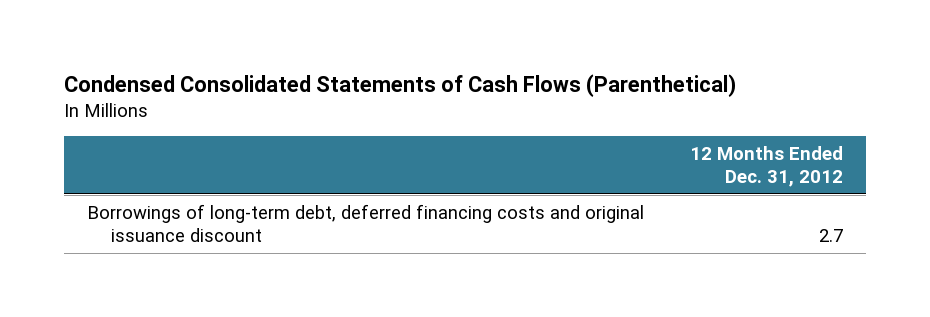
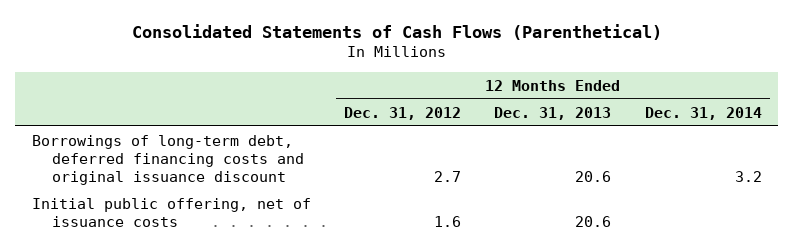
[63,74,736,98] Condensed Consolidated Statements of Cash Flows (Parenthetical) -> [131,23,662,40] Consolidated Statements of Cash Flows (Parenthetical)
none -> [494,106,612,120] Dec. 31, 2013
none -> [644,106,762,120] Dec. 31, 2014
none -> [32,197,312,227] Initial public offering, net of issuance costs

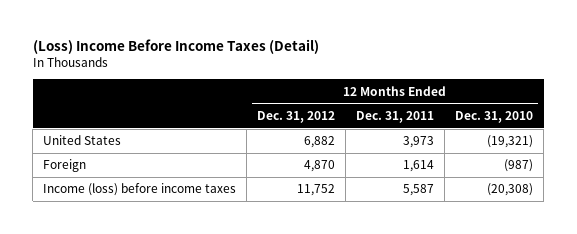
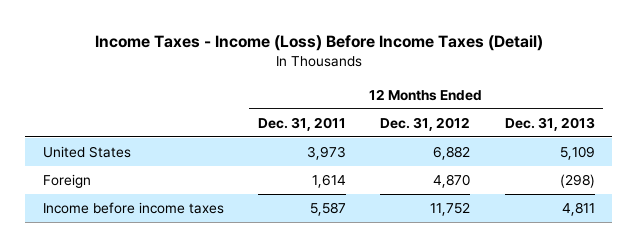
[32,39,319,55] (Loss) Income Before Income Taxes (Detail) -> [94,35,543,52] Income Taxes - Income (Loss) Before Income Taxes (Detail)
[455,110,534,123] Dec. 31, 2010 -> none
none -> [504,116,595,131] Dec. 31, 2013
[43,183,237,197] Income (loss) before income taxes -> [42,202,224,215] Income before income taxes

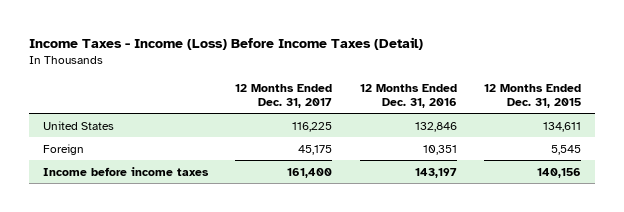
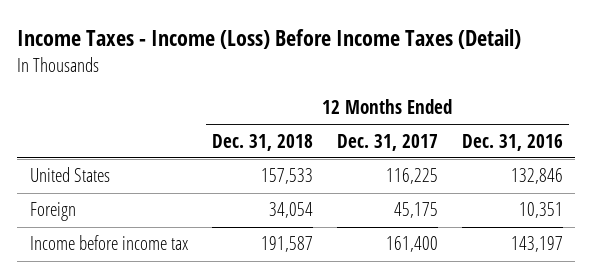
[484,83,582,108] 12 Months Ended Dec. 31, 2015 -> none
none -> [211,133,313,151] Dec. 31, 2018
[43,166,210,176] Income before income taxes -> [29,235,188,251] Income before income tax

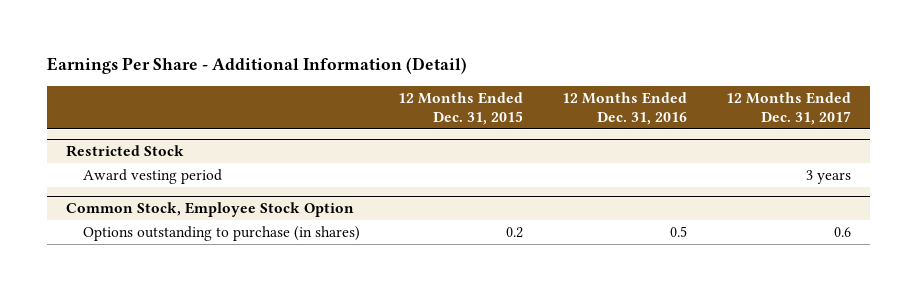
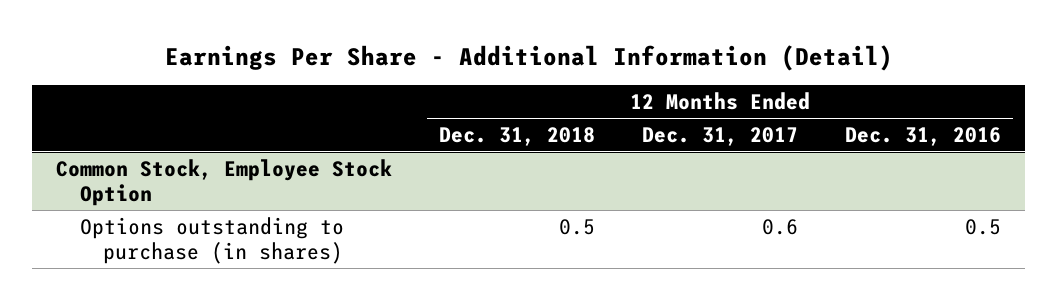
[398,91,524,125] 12 Months Ended Dec. 31, 2015 -> none
none -> [439,126,596,146] Dec. 31, 2018
[65,145,184,158] Restricted Stock -> none
[82,169,222,185] Award vesting period -> none

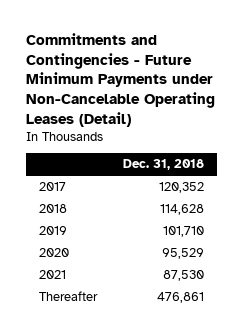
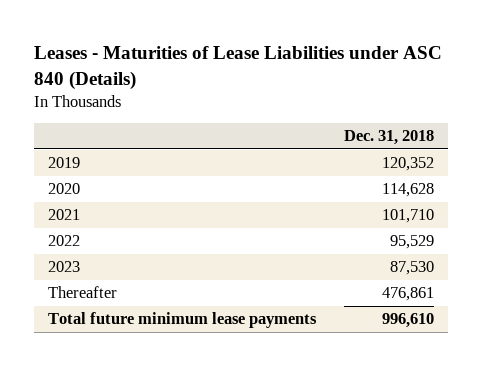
[25,33,215,127] Commitments and Contingencies - Future Minimum Payments under Non-Cancelable Operating Leases (Detail) -> [34,46,443,90] Leases - Maturities of Lease Liabilities under ASC 840 (Details)
[38,182,66,192] 2017 -> [48,157,81,169] 2019
[38,204,67,214] 2018 -> [48,183,81,195] 2020
[38,226,67,236] 2019 -> [48,209,81,221] 2021
[38,248,69,258] 2020 -> [48,235,81,247] 2022
[38,270,66,280] 2021 -> [48,261,81,273] 2023
none -> [48,312,318,329] Total future minimum lease payments

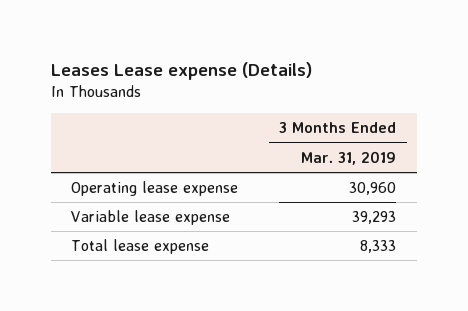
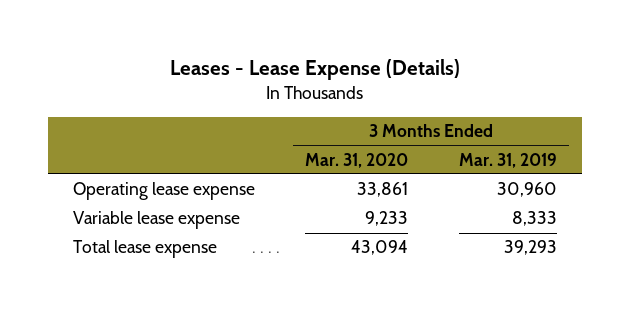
[50,61,312,80] Leases Lease expense (Details) -> [169,59,460,81] Leases - Lease Expense (Details)
none -> [305,152,409,168] Mar. 31, 2020
[352,211,397,225] 39,293 -> [511,211,557,227] 8,333
[360,240,397,254] 8,333 -> [503,240,557,256] 39,293

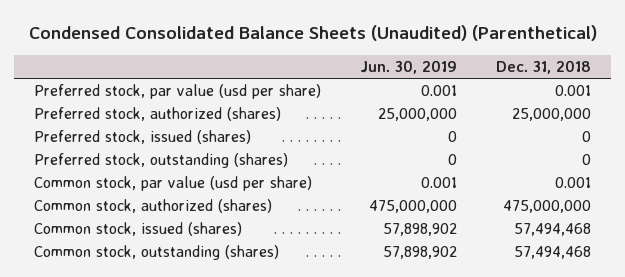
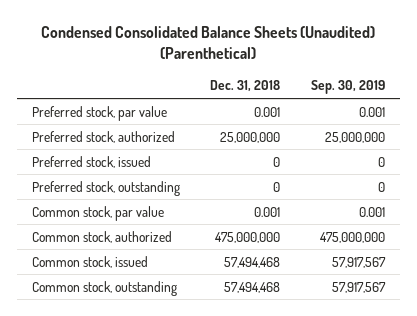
[360,60,458,75] Jun. 30, 2019 -> none
none -> [310,80,385,95] Sep. 30, 2019
[33,83,321,99] Preferred stock, par value (usd per share) -> [31,105,167,121] Preferred stock, par value
[33,106,281,121] Preferred stock, authorized (shares) -> [31,130,175,143] Preferred stock, authorized
[33,129,251,144] Preferred stock, issued (shares) -> [31,155,151,168] Preferred stock, issued
[33,152,288,168] Preferred stock, outstanding (shares) -> [31,180,180,196] Preferred stock, outstanding
[33,175,312,191] Common stock, par value (usd per share) -> [31,205,164,221] Common stock, par value
[33,198,272,213] Common stock, authorized (shares) -> [31,230,172,243] Common stock, authorized
[33,221,242,236] Common stock, issued (shares) -> [31,255,148,268] Common stock, issued
[33,244,279,260] Common stock, outstanding (shares) -> [31,280,177,296] Common stock, outstanding

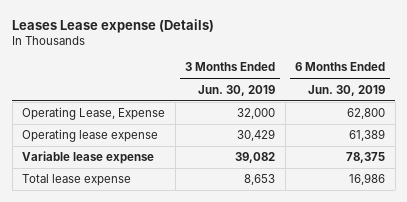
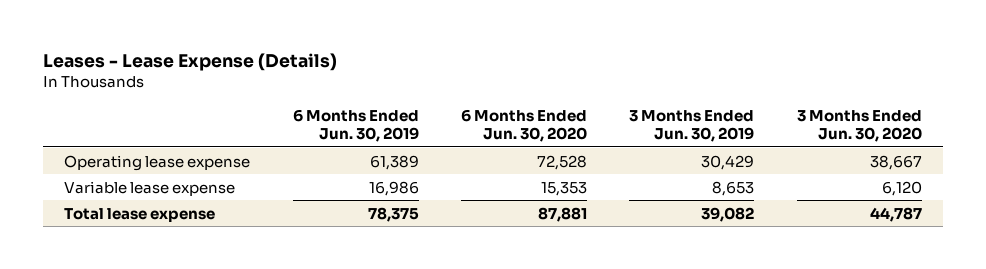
[12,18,215,33] Leases Lease expense (Details) -> [43,52,338,71] Leases - Lease Expense (Details)
none -> [460,109,587,143] 6 Months Ended Jun. 30, 2020
none -> [796,110,922,143] 3 Months Ended Jun. 30, 2020
[22,107,166,121] Operating Lease, Expense -> none
[235,152,276,164] 39,082 -> [712,180,755,196] 8,653
[346,152,386,164] 78,375 -> [368,180,419,196] 16,986
[244,174,276,186] 8,653 -> [701,206,755,222] 39,082
[349,173,386,186] 16,986 -> [367,206,419,222] 78,375

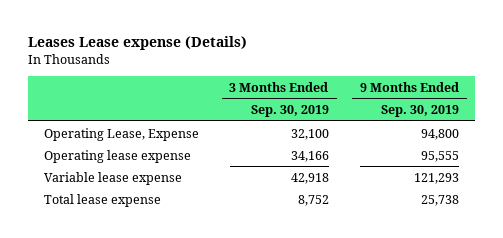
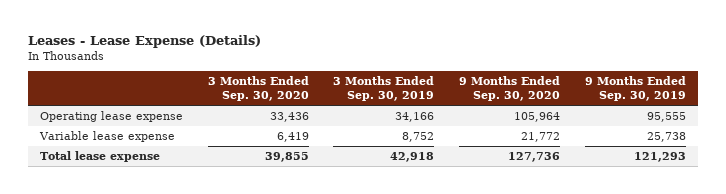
[28,36,248,51] Leases Lease expense (Details) -> [27,35,261,49] Leases - Lease Expense (Details)
none -> [207,76,309,102] 3 Months Ended Sep. 30, 2020
none -> [459,76,561,102] 9 Months Ended Sep. 30, 2020
[43,127,199,141] Operating Lease, Expense -> none
[290,172,329,184] 42,918 -> [402,132,435,143] 8,752
[414,172,460,184] 121,293 -> [646,132,686,143] 25,738
[297,194,329,206] 8,752 -> [390,152,435,163] 42,918
[421,194,460,206] 25,738 -> [633,152,686,163] 121,293

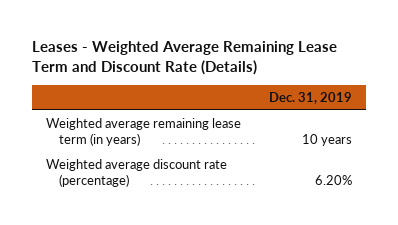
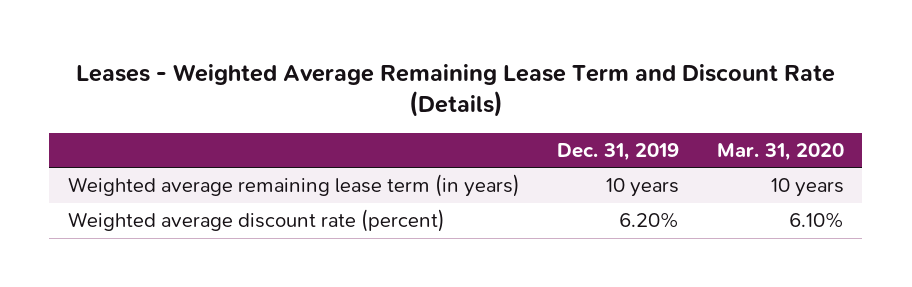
none -> [716,142,844,161] Mar. 31, 2020
[46,158,228,188] Weighted average discount rate (percentage) -> [68,209,446,233] Weighted average discount rate (percent)

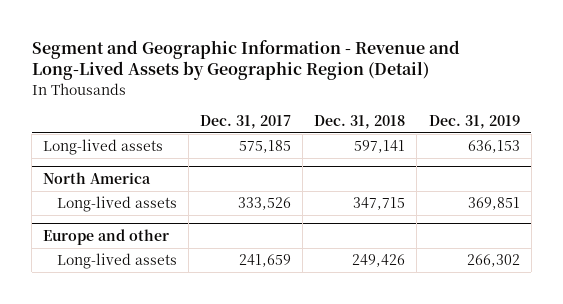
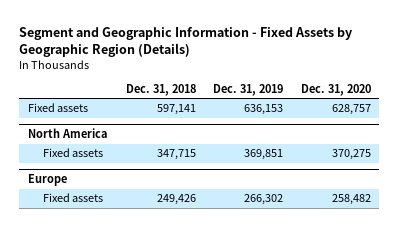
[31,39,460,81] Segment and Geographic Information - Revenue and Long-Lived Assets by Geographic Region (Detail) -> [19,26,353,57] Segment and Geographic Information - Fixed Assets by Geographic Region (Details)
[200,114,292,129] Dec. 31, 2017 -> none
none -> [300,84,371,97] Dec. 31, 2020
[43,139,164,156] Long-lived assets -> [28,103,89,113] Fixed assets
[56,196,177,213] Long-lived assets -> [43,148,104,158] Fixed assets
[43,229,170,246] Europe and other -> [28,174,68,187] Europe
[56,253,177,270] Long-lived assets -> [43,193,104,203] Fixed assets

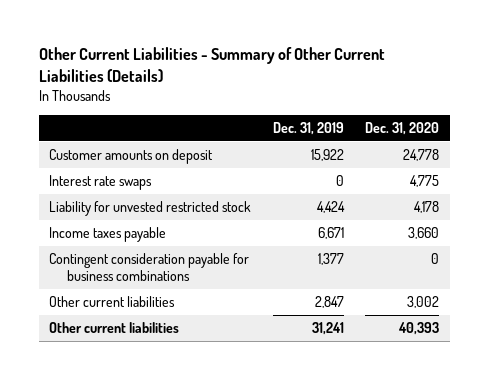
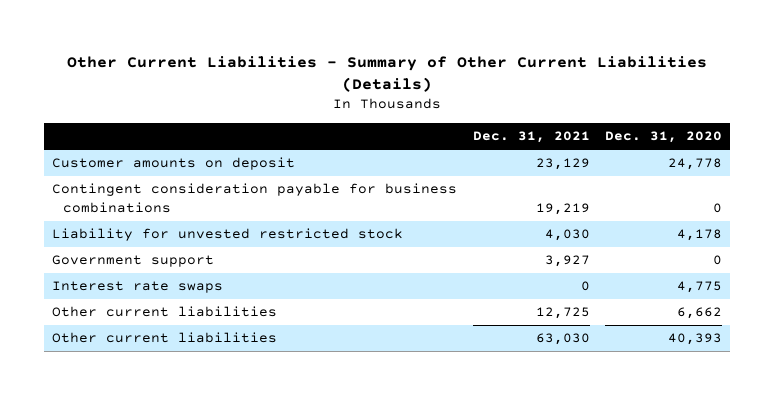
[272,121,344,135] Dec. 31, 2019 -> none
none -> [472,131,590,144] Dec. 31, 2021
[49,226,167,242] Income taxes payable -> none
[49,200,252,216] Liability for unvested restricted stock -> [51,228,403,242] Liability for unvested restricted stock
none -> [51,255,214,268] Government support
[49,174,153,190] Interest rate swaps -> [51,281,223,294] Interest rate swaps
[407,295,440,308] 3,002 -> [677,307,723,320] 6,662

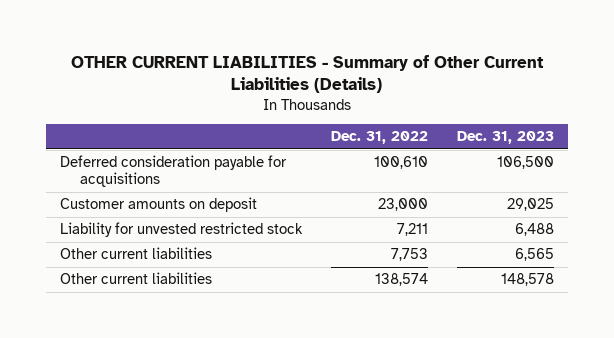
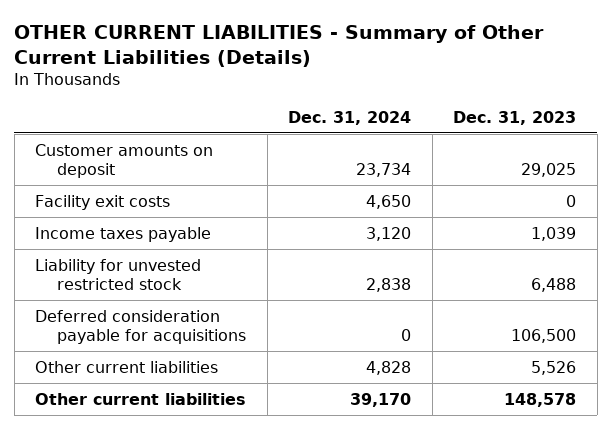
[331,131,429,145] Dec. 31, 2022 -> none
none -> [288,110,412,125] Dec. 31, 2024
none -> [35,194,171,210] Facility exit costs
none -> [35,226,212,242] Income taxes payable
[60,155,288,188] Deferred consideration payable for acquisitions -> [35,309,246,345] Deferred consideration payable for acquisitions
[514,248,554,262] 6,565 -> [531,360,577,375] 5,526

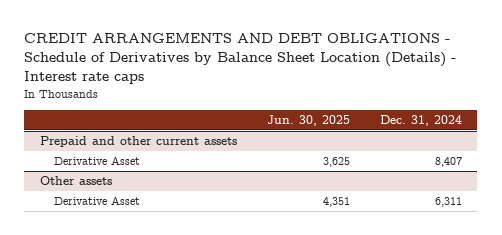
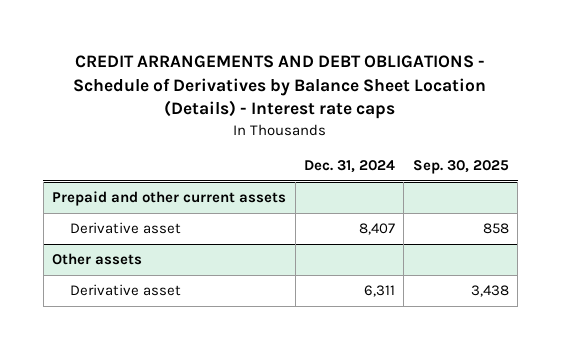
[266,115,350,127] Jun. 30, 2025 -> none
none -> [412,159,509,174] Sep. 30, 2025
[53,156,140,166] Derivative Asset -> [70,222,182,235] Derivative asset
[53,196,140,206] Derivative Asset -> [70,284,182,297] Derivative asset

